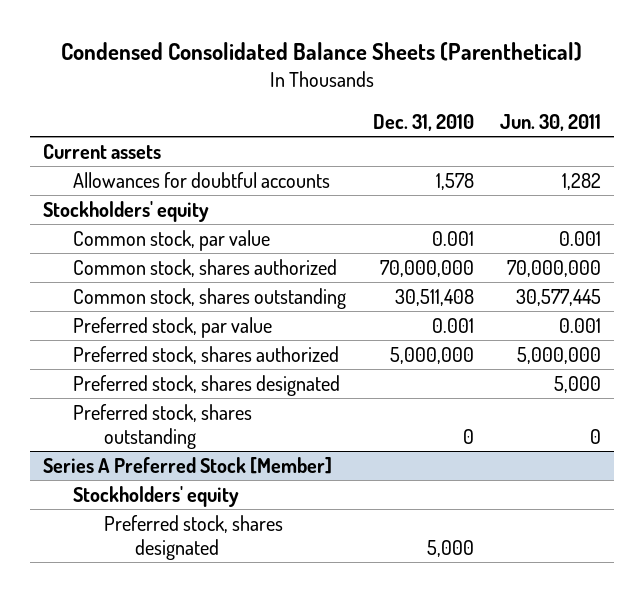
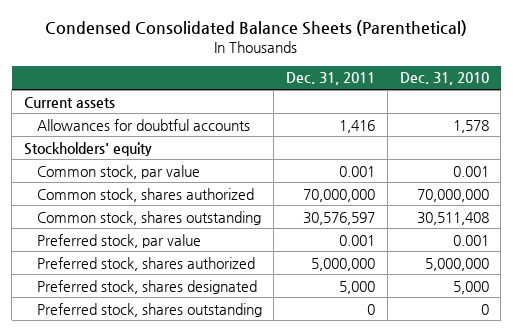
[499,113,601,131] Jun. 30, 2011 -> none
none -> [286,72,376,86] Dec. 31, 2011
[73,374,341,396] Preferred stock, shares designated -> none
[42,456,332,474] Series A Preferred Stock [Member] -> none
[73,485,240,507] Stockholders' equity -> none
[73,403,253,449] Preferred stock, shares outstanding -> [36,302,262,317] Preferred stock, shares outstanding

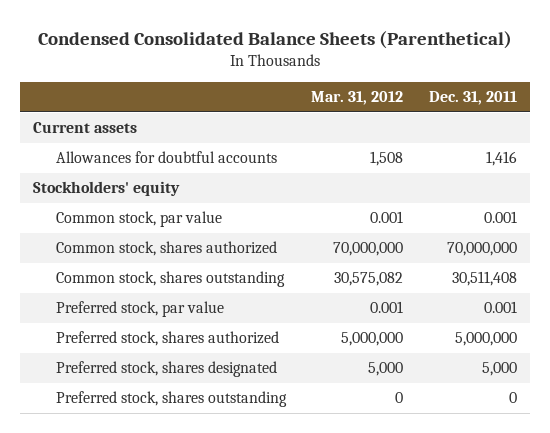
[399,72,489,86] Dec. 31, 2010 -> none
none -> [311,91,404,106] Mar. 31, 2012
[303,211,376,225] 30,576,597 -> [452,271,518,287] 30,511,408

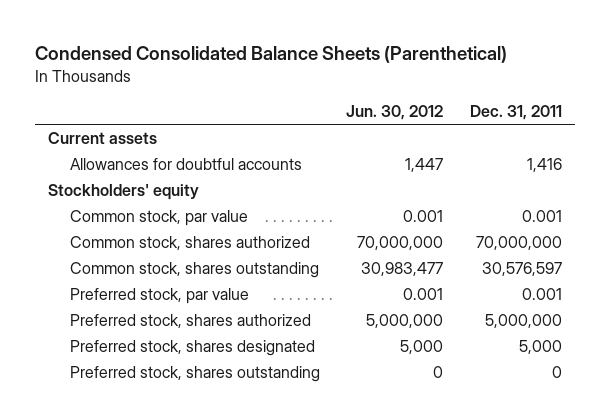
[311,91,404,106] Mar. 31, 2012 -> none
none -> [346,104,444,120] Jun. 30, 2012
[452,271,518,287] 30,511,408 -> [481,262,562,277] 30,576,597

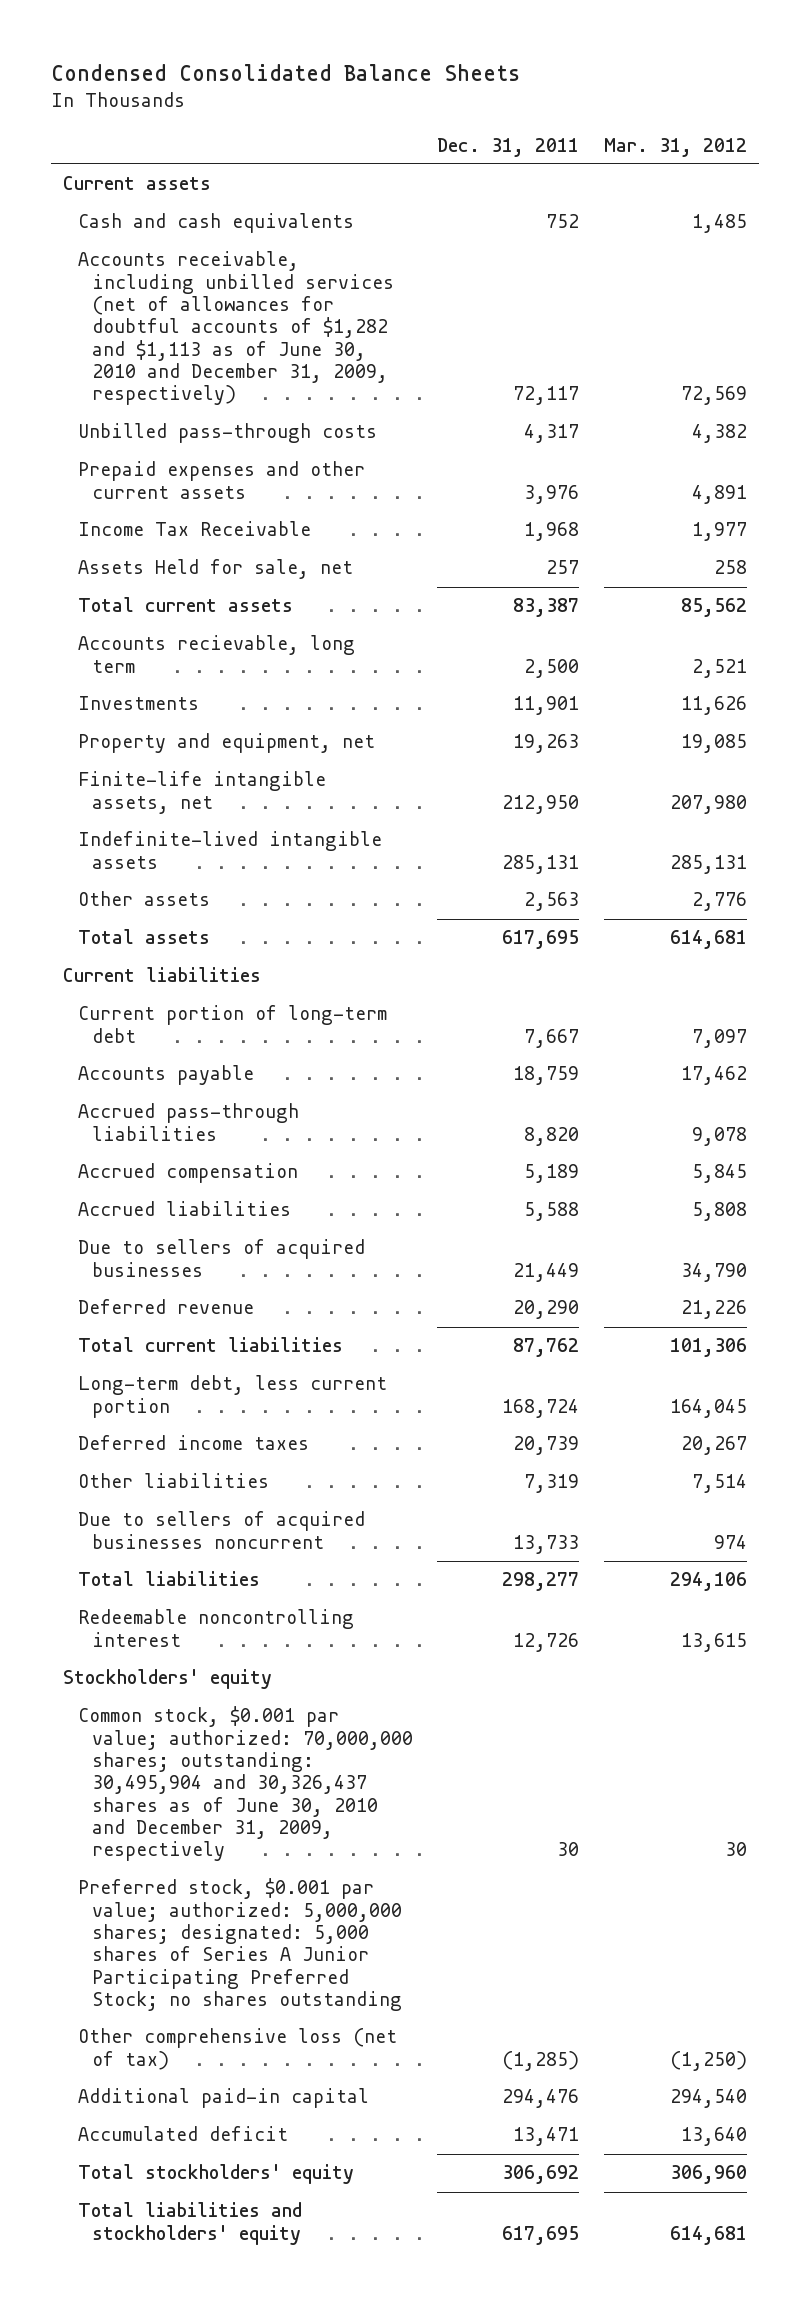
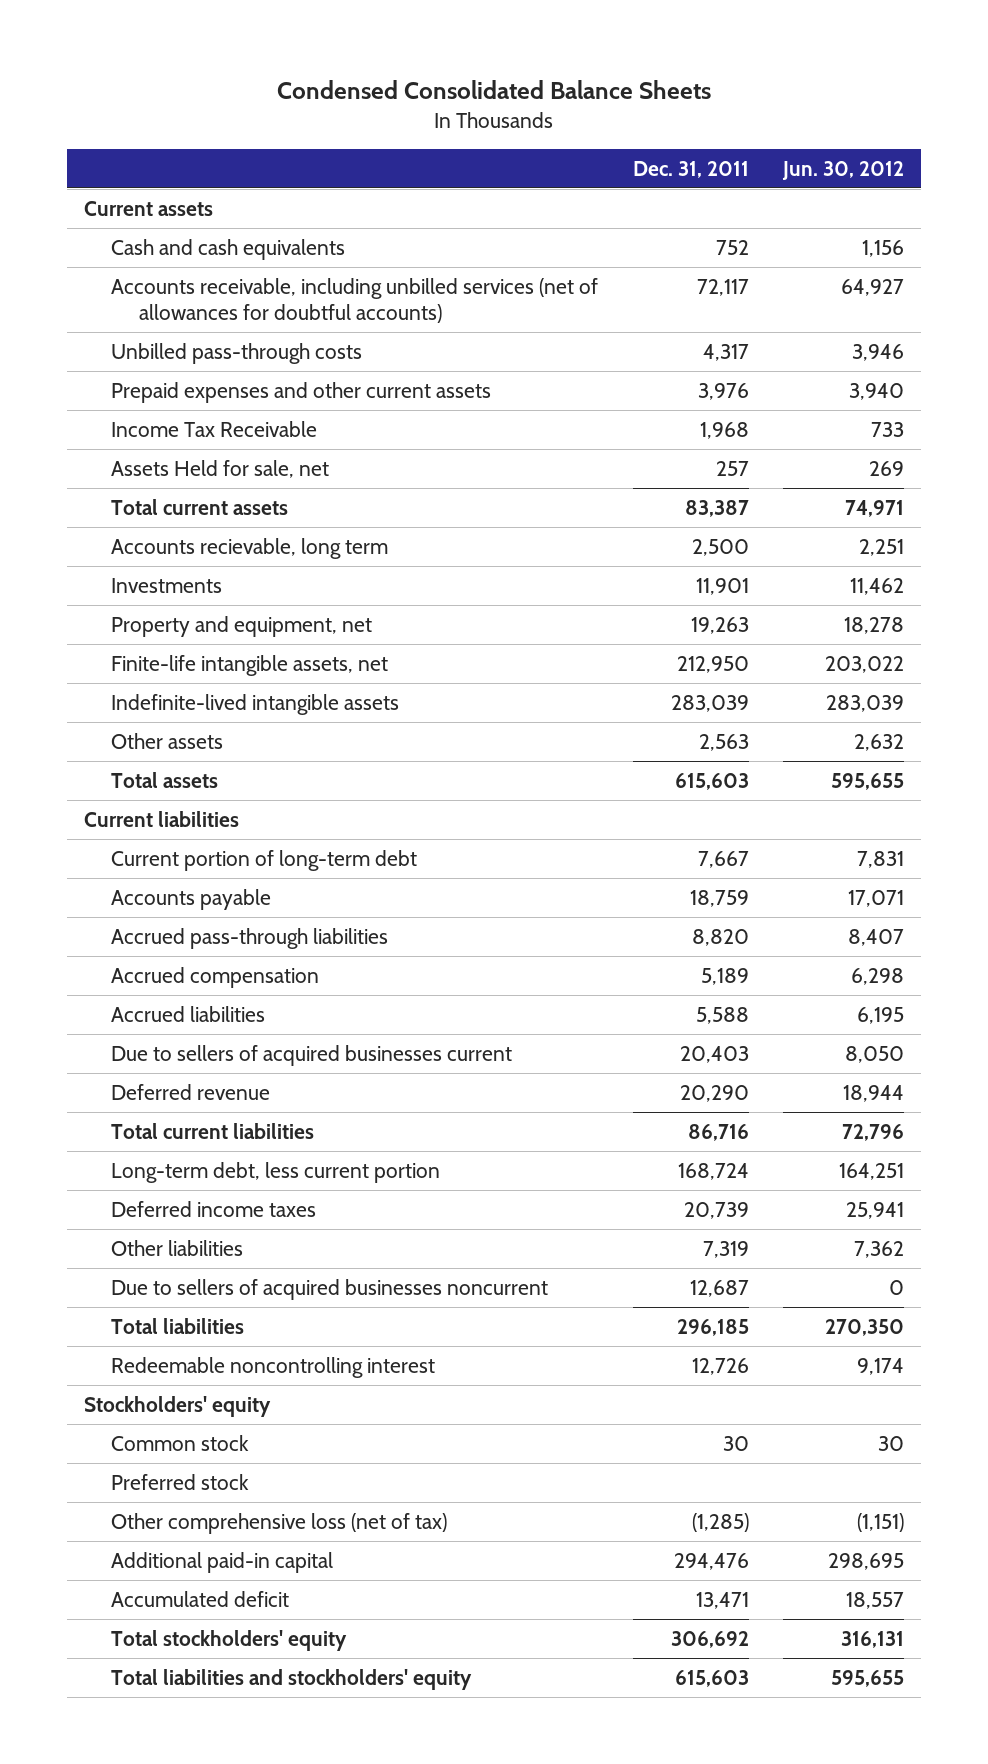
[604,137,748,157] Mar. 31, 2012 -> none
none -> [781,160,904,180] Jun. 30, 2012
[77,251,394,406] Accounts receivable, including unbilled services (net of allowances for doubtful accounts of $1,282 and $1,113 as of June 30, 2010 and December 31, 2009, respectively) -> [111,277,599,323] Accounts receivable, including unbilled services (net of allowances for doubtful accounts)
[502,854,580,874] 285,131 -> [670,694,749,712] 283,039
[502,930,580,950] 617,695 -> [674,772,749,790] 615,603
[77,1239,365,1277] Due to sellers of acquired businesses -> [111,1044,513,1066] Due to sellers of acquired businesses current
[513,1262,580,1282] 21,449 -> [679,1045,749,1063] 20,403
[513,1338,580,1358] 87,762 -> [687,1123,749,1141] 86,716
[513,1534,580,1554] 13,733 -> [689,1279,749,1297] 12,687
[502,1572,580,1592] 298,277 -> [676,1318,749,1336] 296,185
[77,1706,413,1862] Common stock, $0.001 par value; authorized: 70,000,000 shares; outstanding: 30,495,904 and 30,326,437 shares as of June 30, 2010 and December 31, 2009, respectively -> [111,1434,250,1451] Common stock
[77,1878,402,2012] Preferred stock, $0.001 par value; authorized: 5,000,000 shares; designated: 5,000 shares of Series A Junior Participating Preferred Stock; no shares outstanding -> [111,1473,250,1490] Preferred stock
[502,2225,580,2245] 617,695 -> [674,1669,749,1687] 615,603

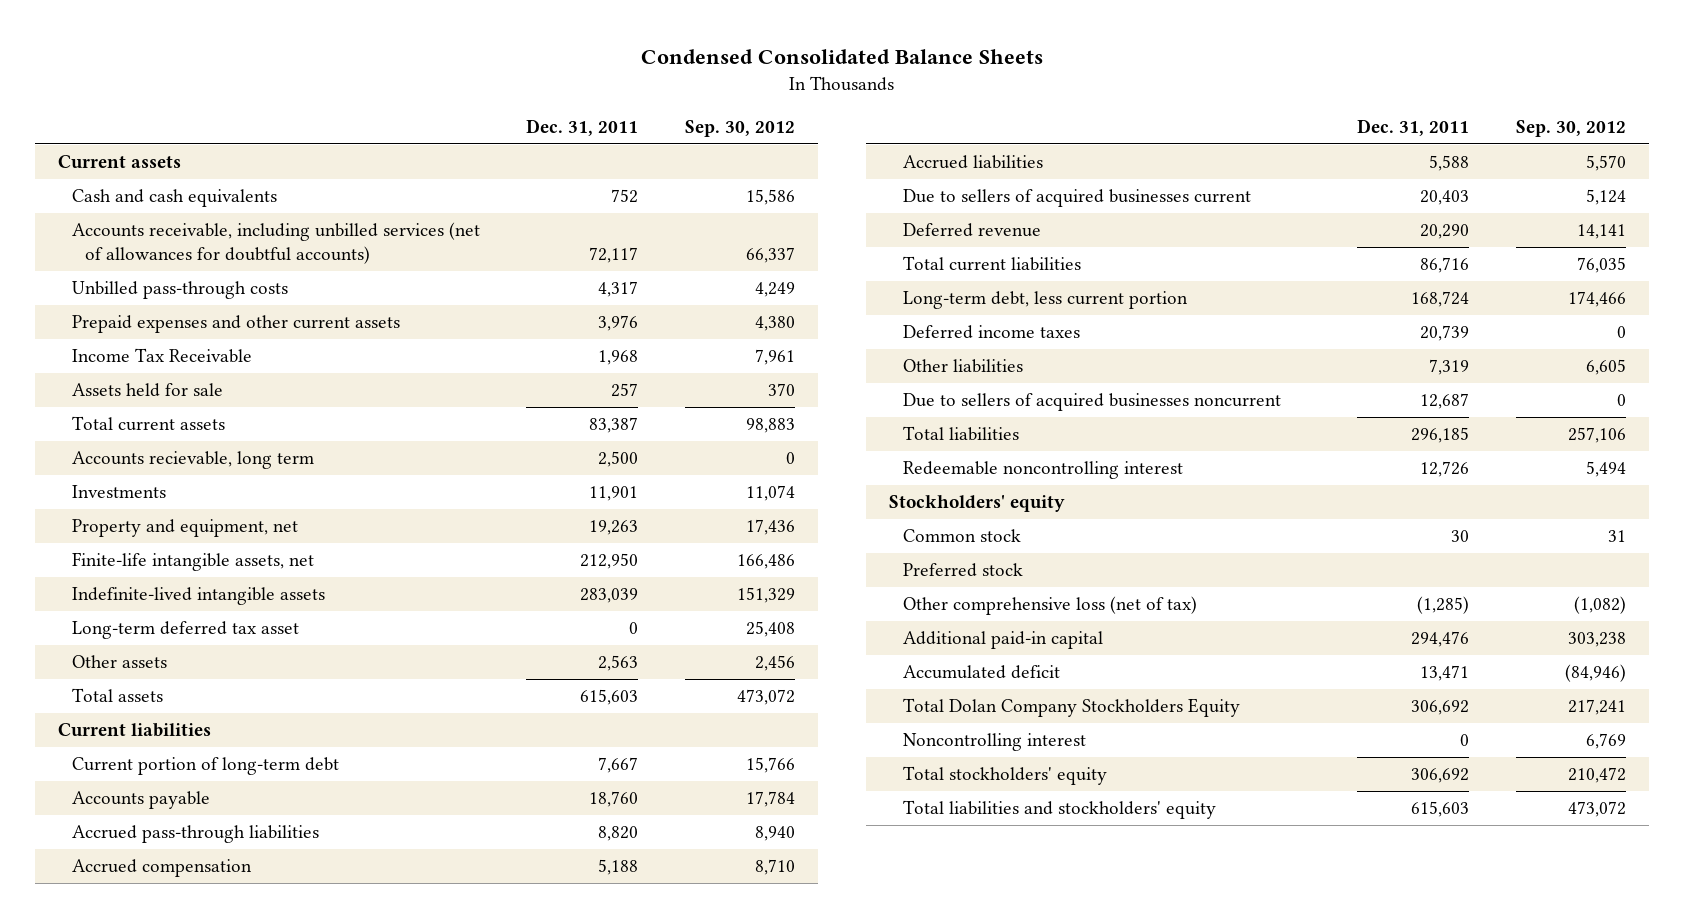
[781,160,904,180] Jun. 30, 2012 -> none
none -> [684,119,795,137] Sep. 30, 2012
[111,459,330,478] Assets Held for sale, net -> [71,383,223,398] Assets held for sale
none -> [71,621,299,640] Long-term deferred tax asset
[689,889,749,907] 18,759 -> [589,791,639,808] 18,760
[700,967,749,985] 5,189 -> [598,859,639,876] 5,188
none -> [902,698,1240,718] Total Dolan Company Stockholders Equity
none -> [902,733,1086,752] Noncontrolling interest

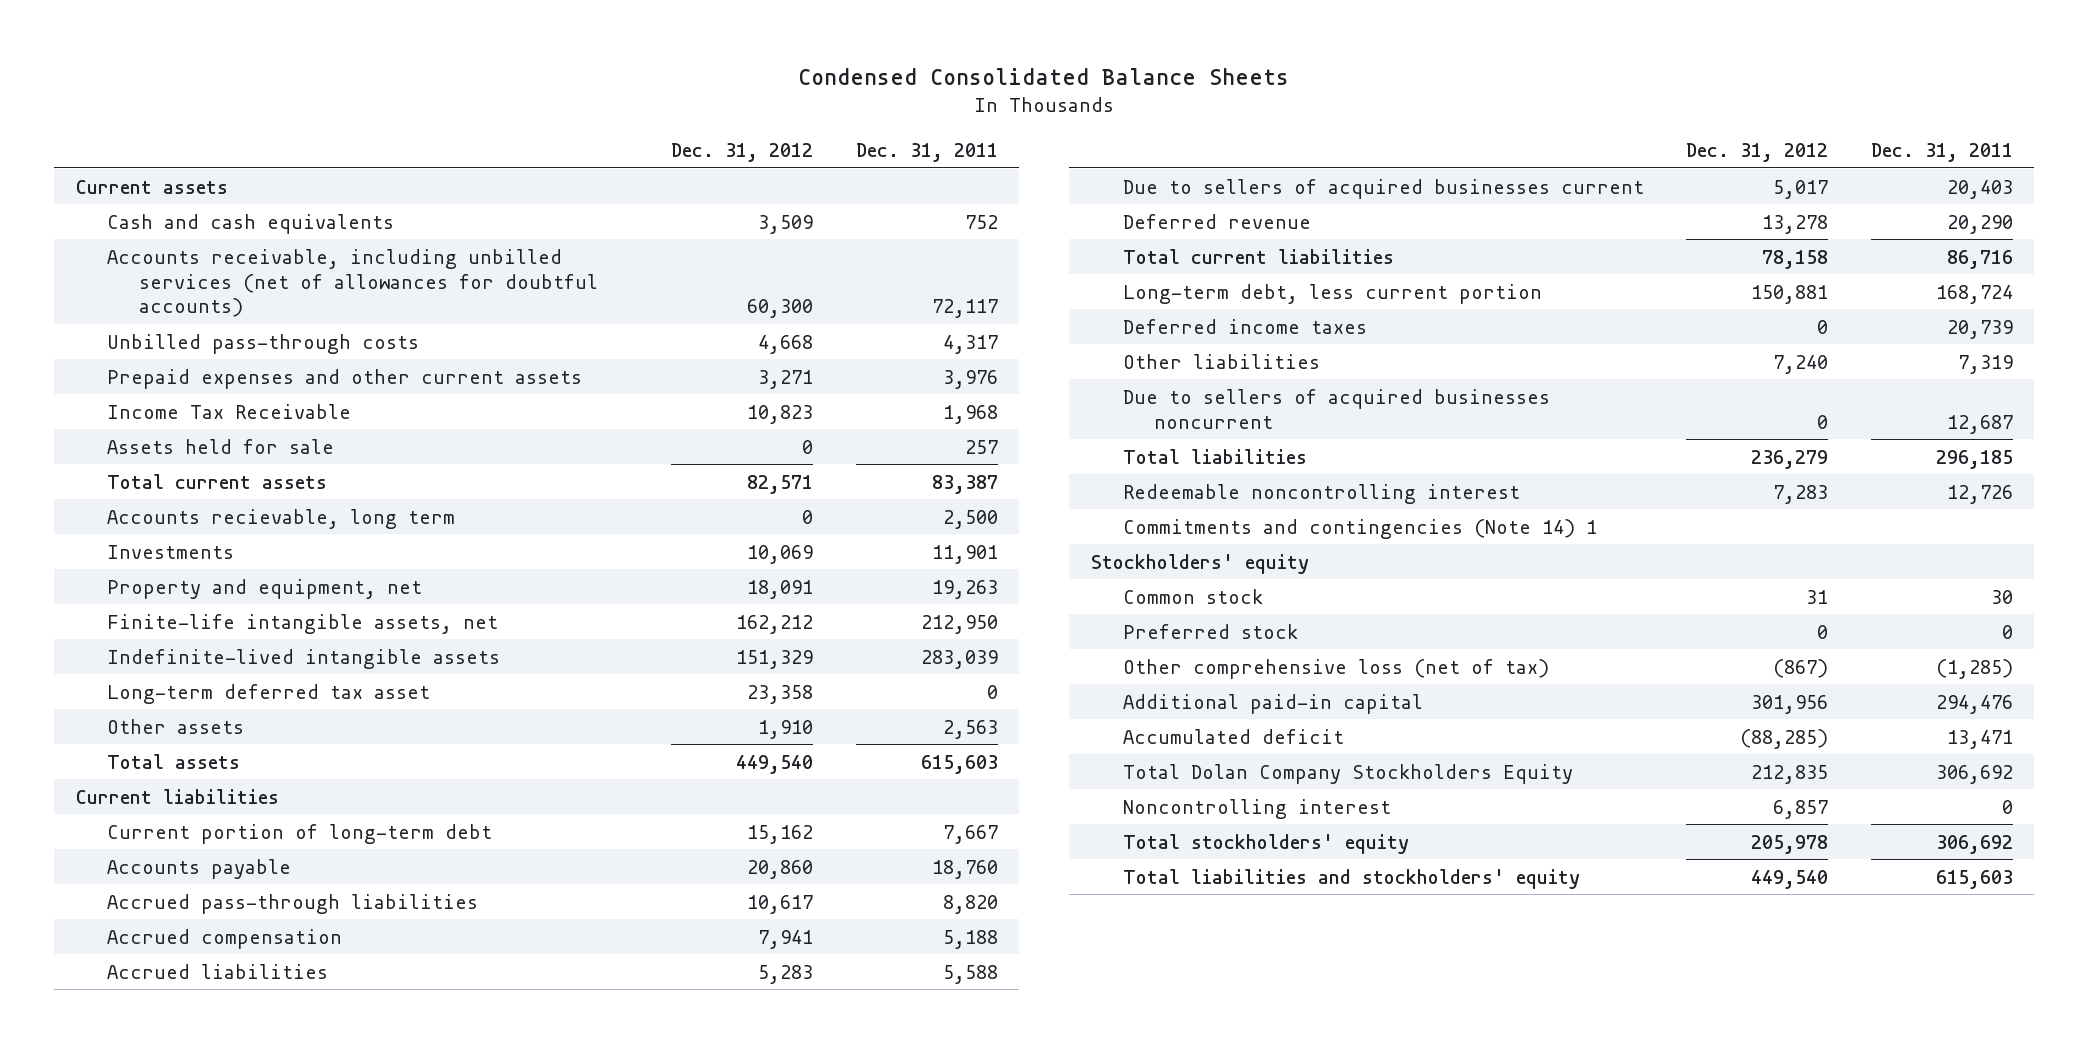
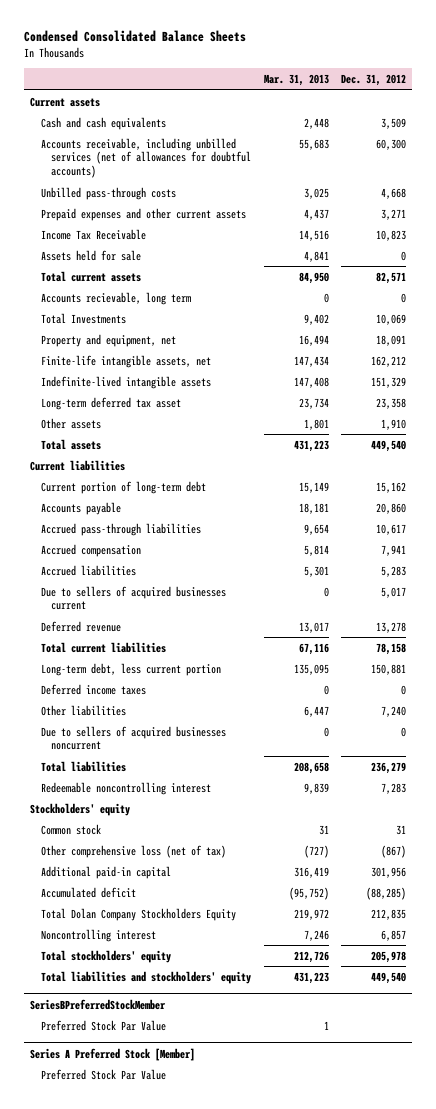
[855,143,998,163] Dec. 31, 2011 -> none
none -> [263,74,329,87] Mar. 31, 2013
[107,544,235,559] Investments -> [40,312,126,324] Total Investments
[1122,518,1597,539] Commitments and contingencies (Note 14) 1 -> none
[1122,623,1298,639] Preferred stock -> none
none -> [29,998,166,1010] SeriesBPreferredStockMember
none -> [40,1019,166,1031] Preferred Stock Par Value
none -> [29,1047,195,1061] Series A Preferred Stock [Member]
none -> [40,1068,166,1080] Preferred Stock Par Value

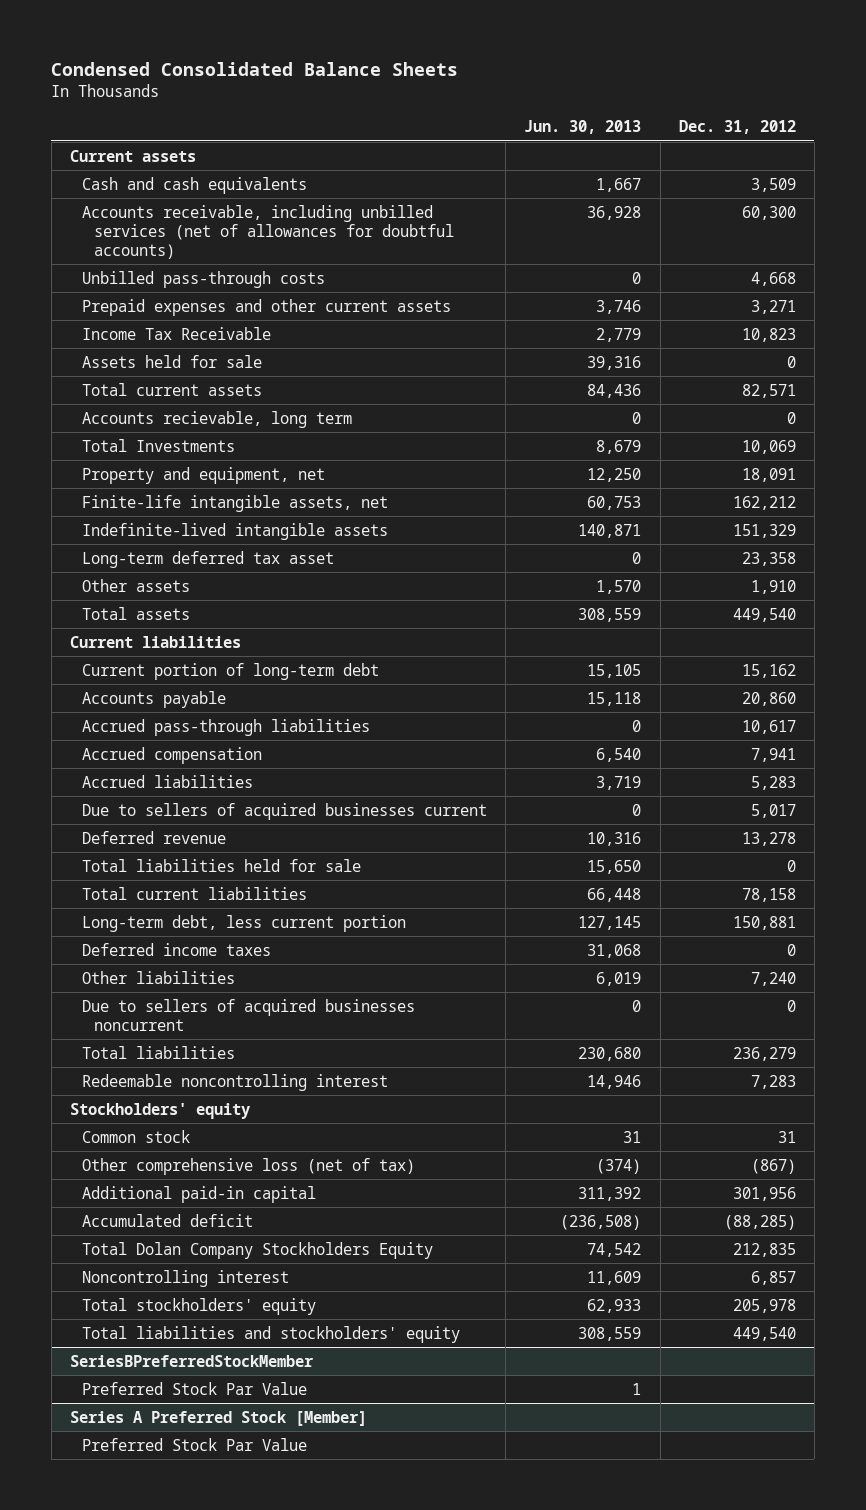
[263,74,329,87] Mar. 31, 2013 -> none
none -> [524,120,642,135] Jun. 30, 2013
none -> [82,858,362,872] Total liabilities held for sale

